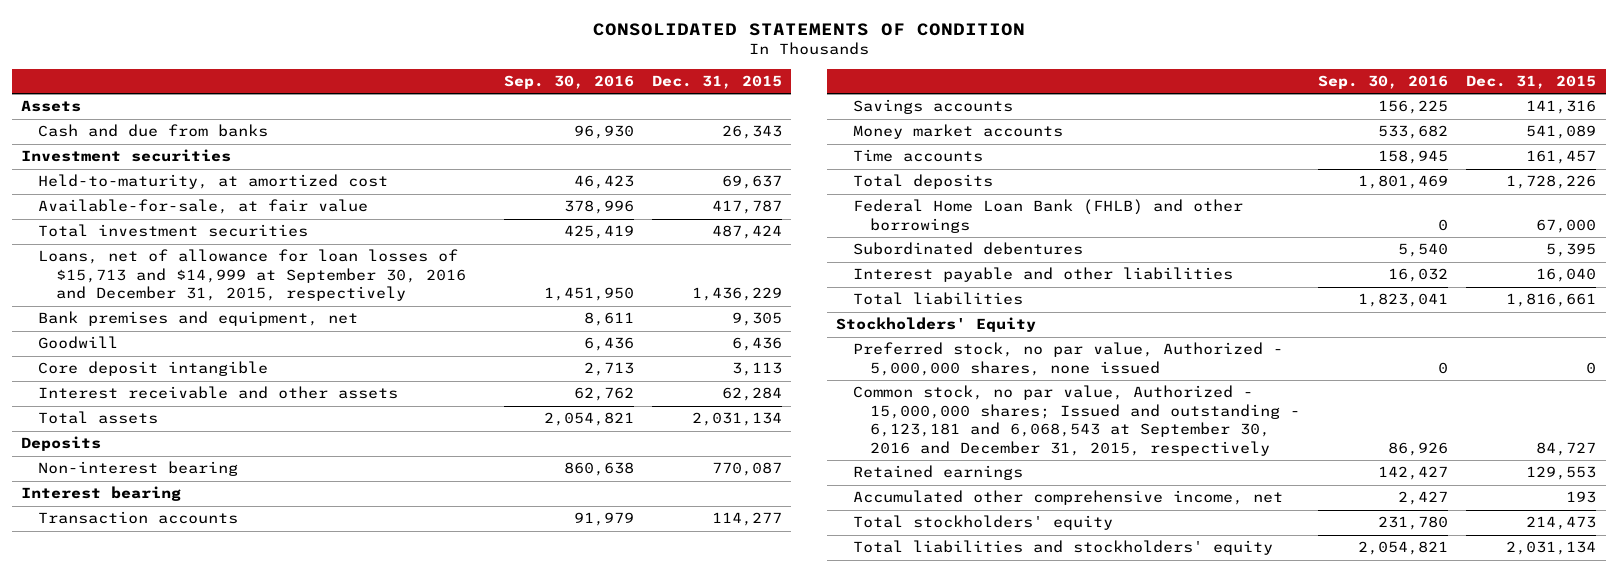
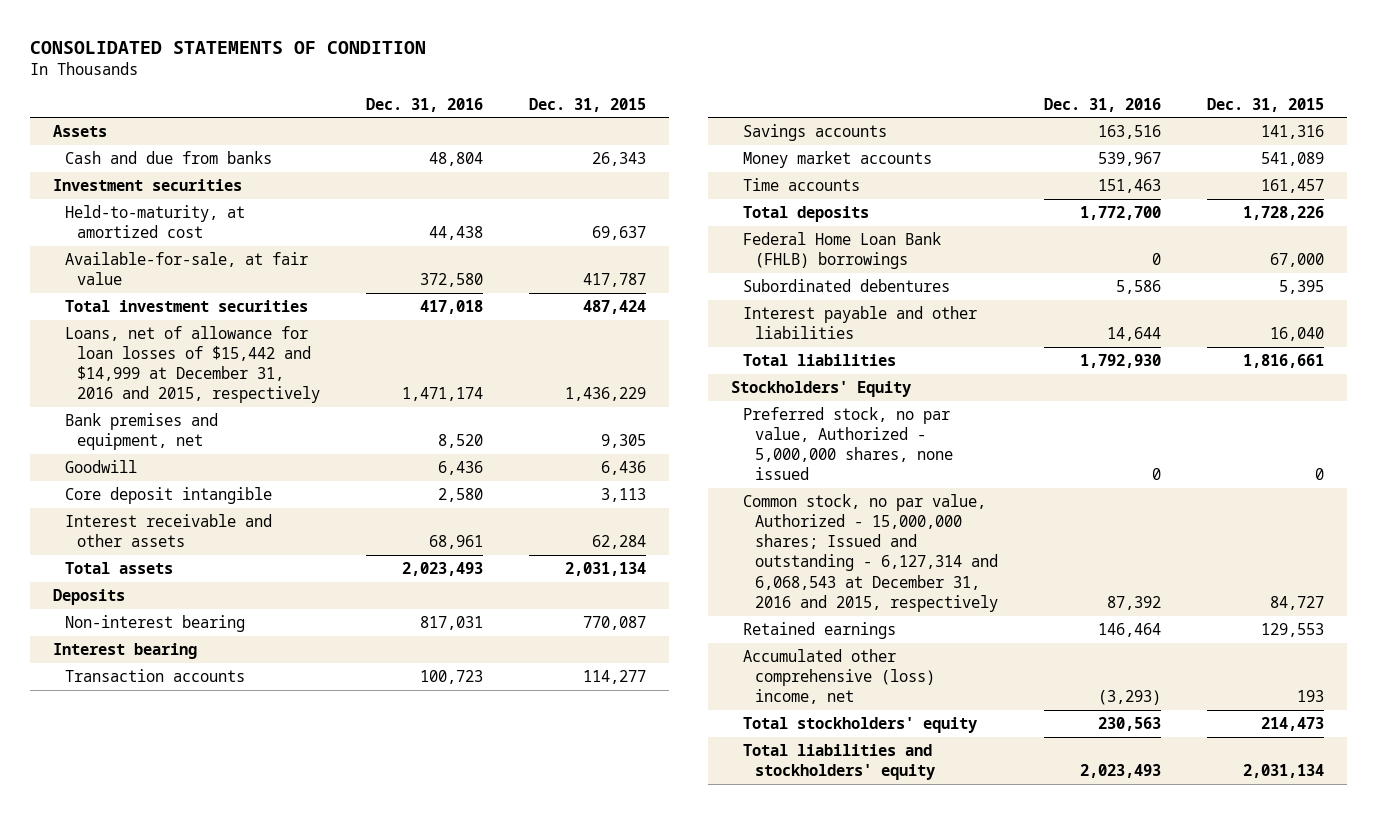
[503,74,634,89] Sep. 30, 2016 -> none
none -> [366,97,484,112] Dec. 31, 2016
[38,249,466,302] Loans, net of allowance for loan losses of $15,713 and $14,999 at September 30, 2016 and December 31, 2015, respectively -> [65,325,321,404] Loans, net of allowance for loan losses of $15,442 and $14,999 at December 31, 2016 and 2015, respectively
[853,199,1244,233] Federal Home Loan Bank (FHLB) and other borrowings -> [742,231,941,270] Federal Home Loan Bank (FHLB) borrowings
[853,385,1301,457] Common stock, no par value, Authorized - 15,000,000 shares; Issued and outstanding - 6,123,181 and 6,068,543 at September 30, 2016 and December 31, 2015, respectively -> [742,493,998,612] Common stock, no par value, Authorized - 15,000,000 shares; Issued and outstanding - 6,127,314 and 6,068,543 at December 31, 2016 and 2015, respectively
[853,490,1284,506] Accumulated other comprehensive income, net -> [742,648,935,705] Accumulated other comprehensive (loss) income, net

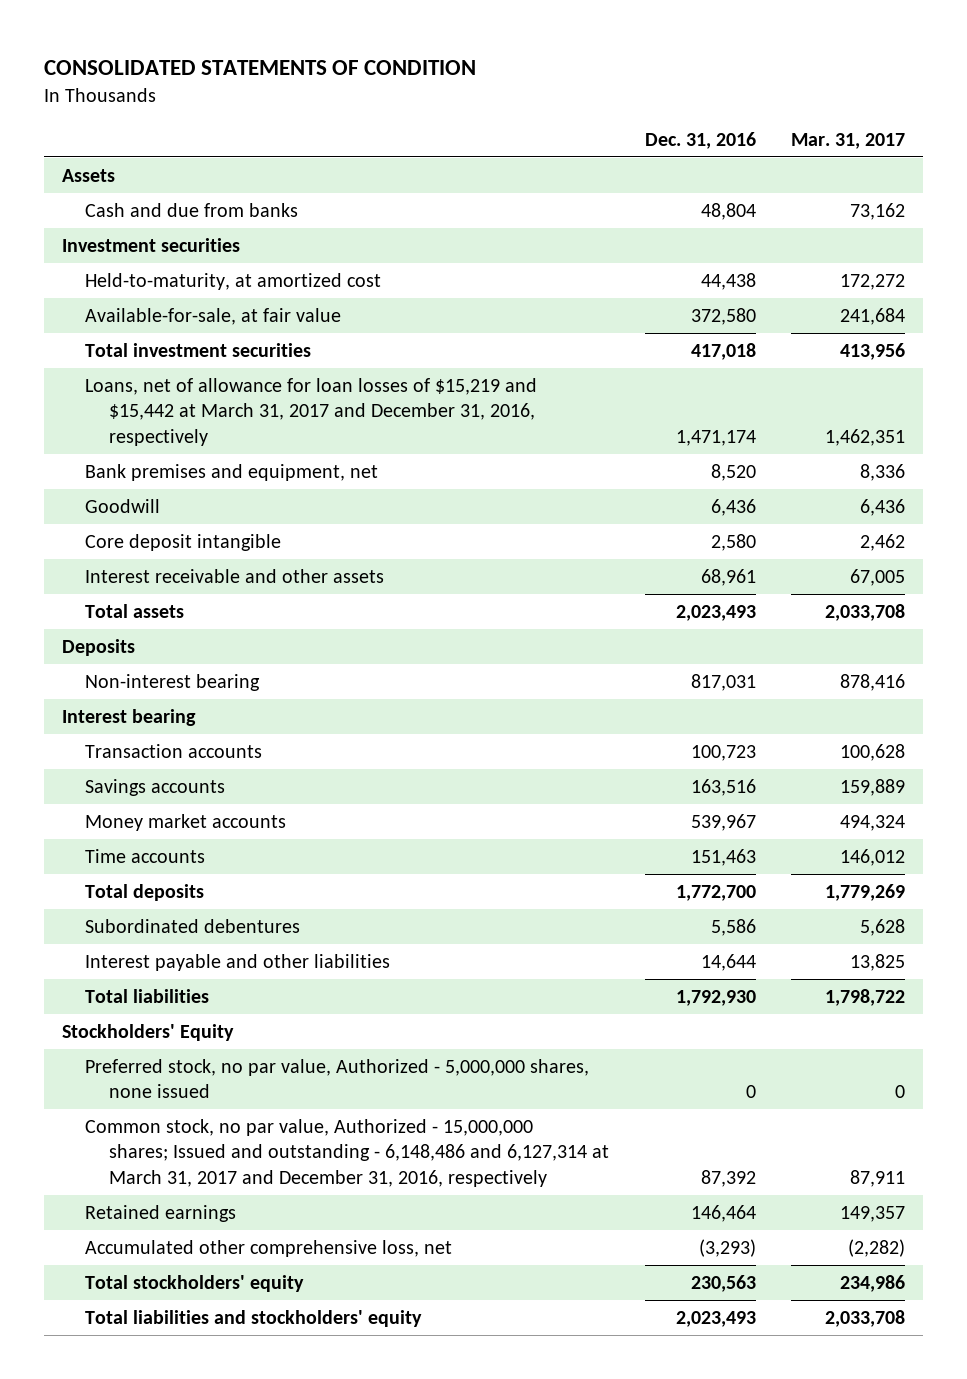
[529,97,647,112] Dec. 31, 2015 -> none
none -> [791,133,906,150] Mar. 31, 2017
[65,325,321,404] Loans, net of allowance for loan losses of $15,442 and $14,999 at December 31, 2016 and 2015, respectively -> [85,377,538,446] Loans, net of allowance for loan losses of $15,219 and $15,442 at March 31, 2017 and December 31, 2016, respectively
[742,231,941,270] Federal Home Loan Bank (FHLB) borrowings -> none
[742,493,998,612] Common stock, no par value, Authorized - 15,000,000 shares; Issued and outstanding - 6,127,314 and 6,068,543 at December 31, 2016 and 2015, respectively -> [85,1118,609,1187] Common stock, no par value, Authorized - 15,000,000 shares; Issued and outstanding - 6,148,486 and 6,127,314 at March 31, 2017 and December 31, 2016, respectively
[742,648,935,705] Accumulated other comprehensive (loss) income, net -> [85,1239,453,1257] Accumulated other comprehensive loss, net

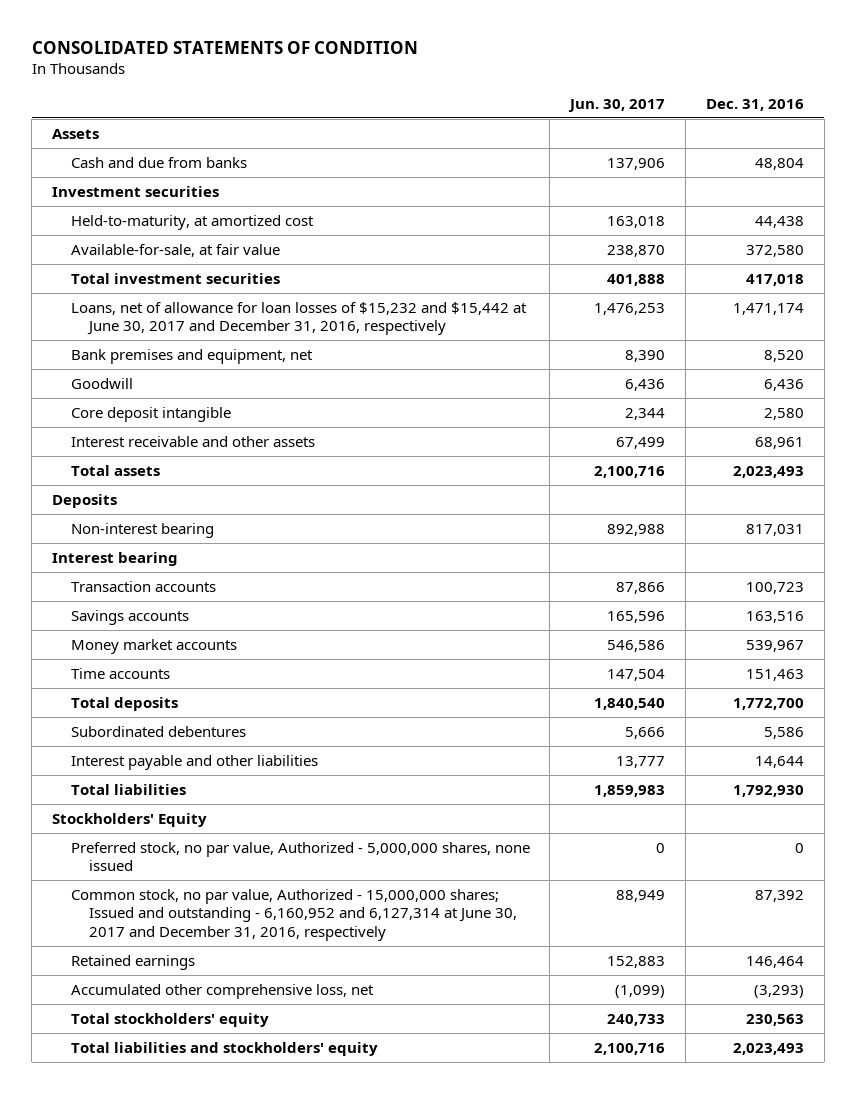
[791,133,906,150] Mar. 31, 2017 -> none
none -> [568,98,666,112] Jun. 30, 2017
[85,377,538,446] Loans, net of allowance for loan losses of $15,219 and $15,442 at March 31, 2017 and December 31, 2016, respectively -> [70,301,527,336] Loans, net of allowance for loan losses of $15,232 and $15,442 at June 30, 2017 and December 31, 2016, respectively
[85,1118,609,1187] Common stock, no par value, Authorized - 15,000,000 shares; Issued and outstanding - 6,148,486 and 6,127,314 at March 31, 2017 and December 31, 2016, respectively -> [70,888,518,942] Common stock, no par value, Authorized - 15,000,000 shares; Issued and outstanding - 6,160,952 and 6,127,314 at June 30, 2017 and December 31, 2016, respectively

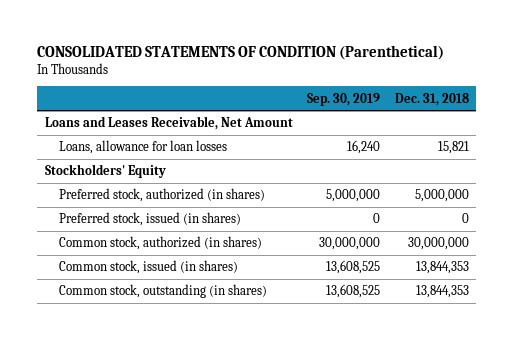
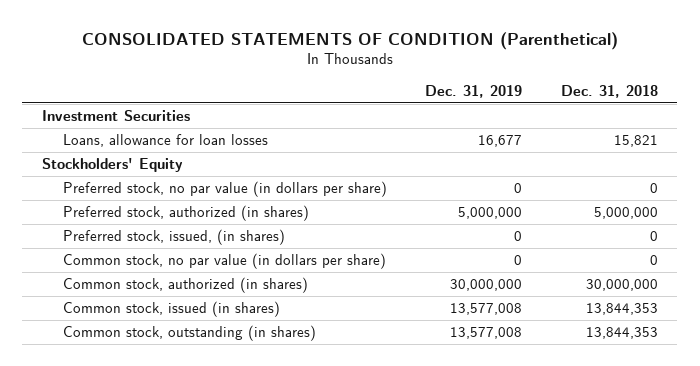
[307,92,381,106] Sep. 30, 2019 -> none
none -> [425,84,523,98] Dec. 31, 2019
[44,116,293,131] Loans and Leases Receivable, Net Amount -> none
none -> [41,110,190,122] Investment Securities
none -> [62,181,387,198] Preferred stock, no par value (in dollars per share)
[59,212,242,227] Preferred stock, issued (in shares) -> [62,229,285,246] Preferred stock, issued, (in shares)
none -> [62,253,386,270] Common stock, no par value (in dollars per share)

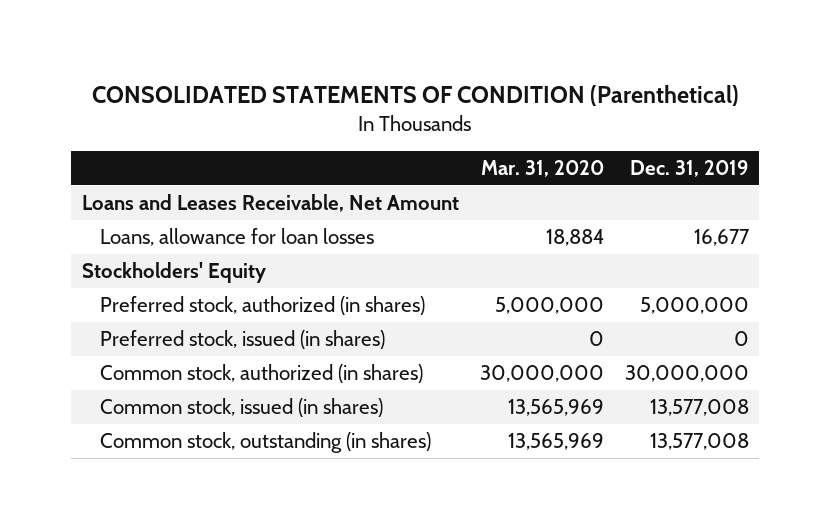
[560,84,658,98] Dec. 31, 2018 -> none
none -> [480,160,604,178] Mar. 31, 2020
[41,110,190,122] Investment Securities -> none
none -> [81,193,459,212] Loans and Leases Receivable, Net Amount
[62,181,387,198] Preferred stock, no par value (in dollars per share) -> none
[62,253,386,270] Common stock, no par value (in dollars per share) -> none
[62,229,285,246] Preferred stock, issued, (in shares) -> [99,329,385,349] Preferred stock, issued (in shares)

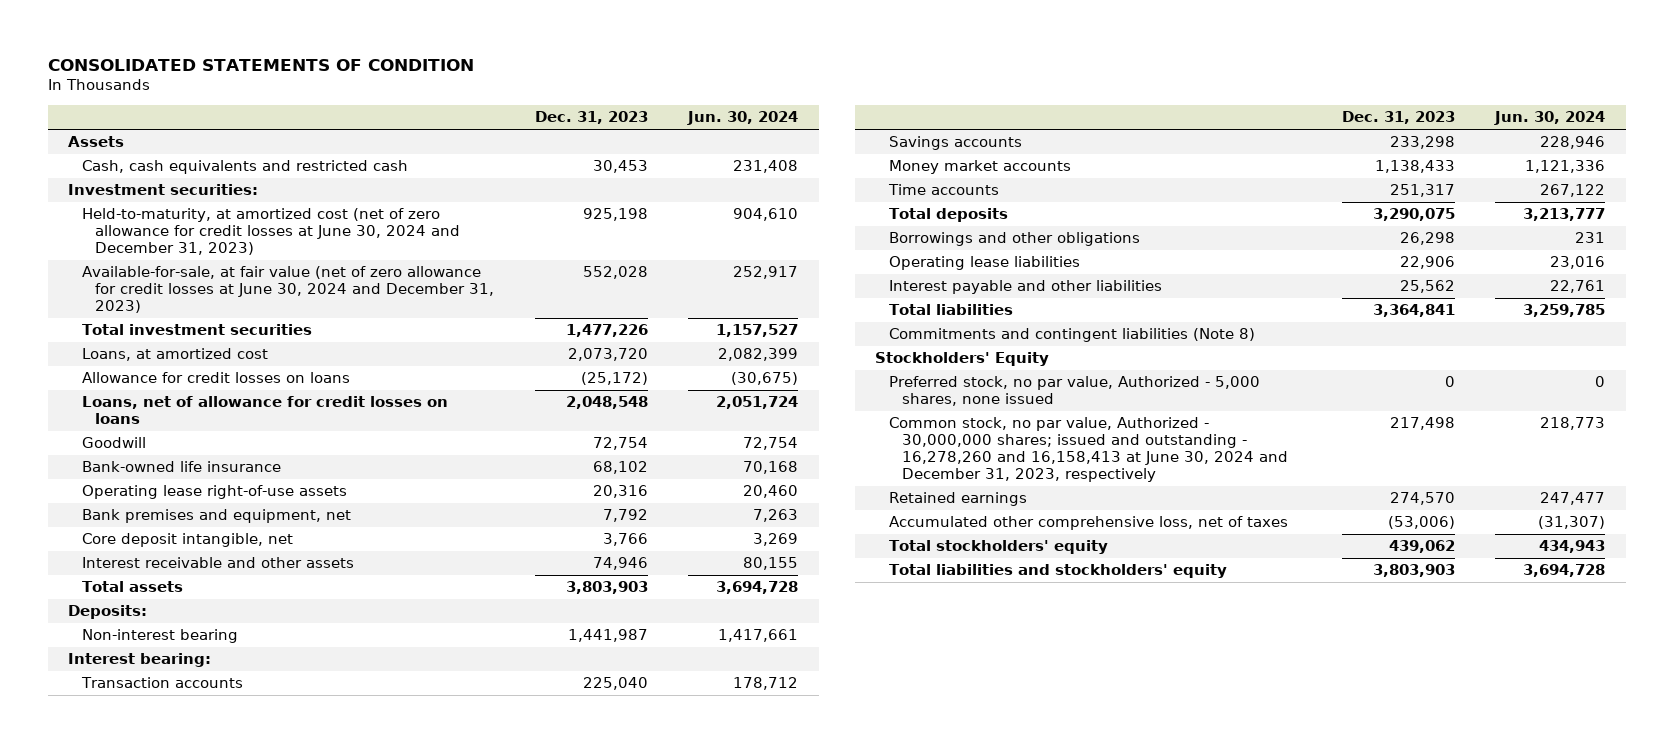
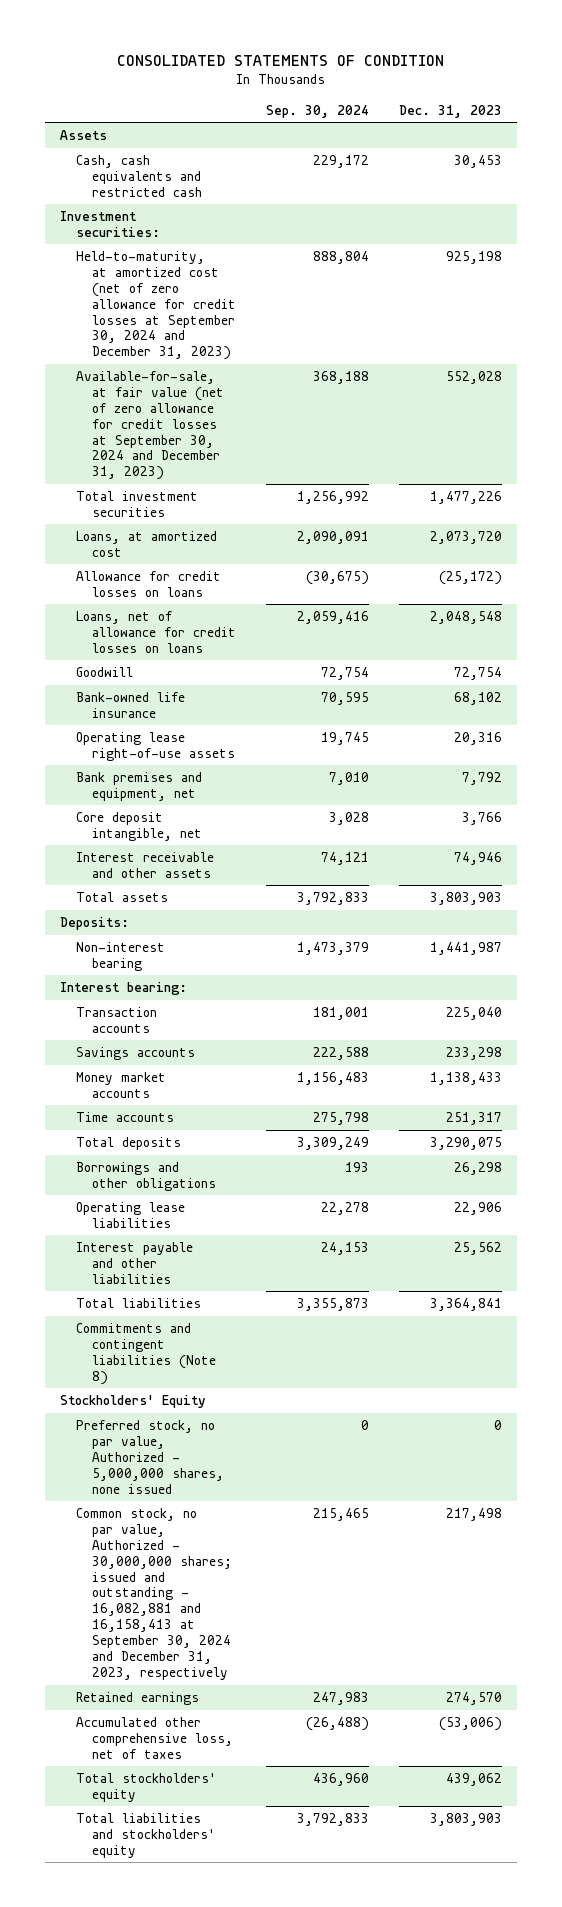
[687,111,799,126] Jun. 30, 2024 -> none
none -> [266,104,370,118] Sep. 30, 2024
[81,208,461,255] Held-to-maturity, at amortized cost (net of zero allowance for credit losses at June 30, 2024 and December 31, 2023) -> [76,250,237,361] Held-to-maturity, at amortized cost (net of zero allowance for credit losses at September 30, 2024 and December 31, 2023)
[81,266,495,313] Available-for-sale, at fair value (net of zero allowance for credit losses at June 30, 2024 and December 31, 2023) -> [76,370,225,481] Available-for-sale, at fair value (net of zero allowance for credit losses at September 30, 2024 and December 31, 2023)
[888,376,1260,407] Preferred stock, no par value, Authorized - 5,000 shares, none issued -> [76,1419,225,1494] Preferred stock, no par value, Authorized - 5,000,000 shares, none issued
[888,417,1289,482] Common stock, no par value, Authorized - 30,000,000 shares; issued and outstanding - 16,278,260 and 16,158,413 at June 30, 2024 and December 31, 2023, respectively -> [76,1507,233,1680] Common stock, no par value, Authorized - 30,000,000 shares; issued and outstanding - 16,082,881 and 16,158,413 at September 30, 2024 and December 31, 2023, respectively

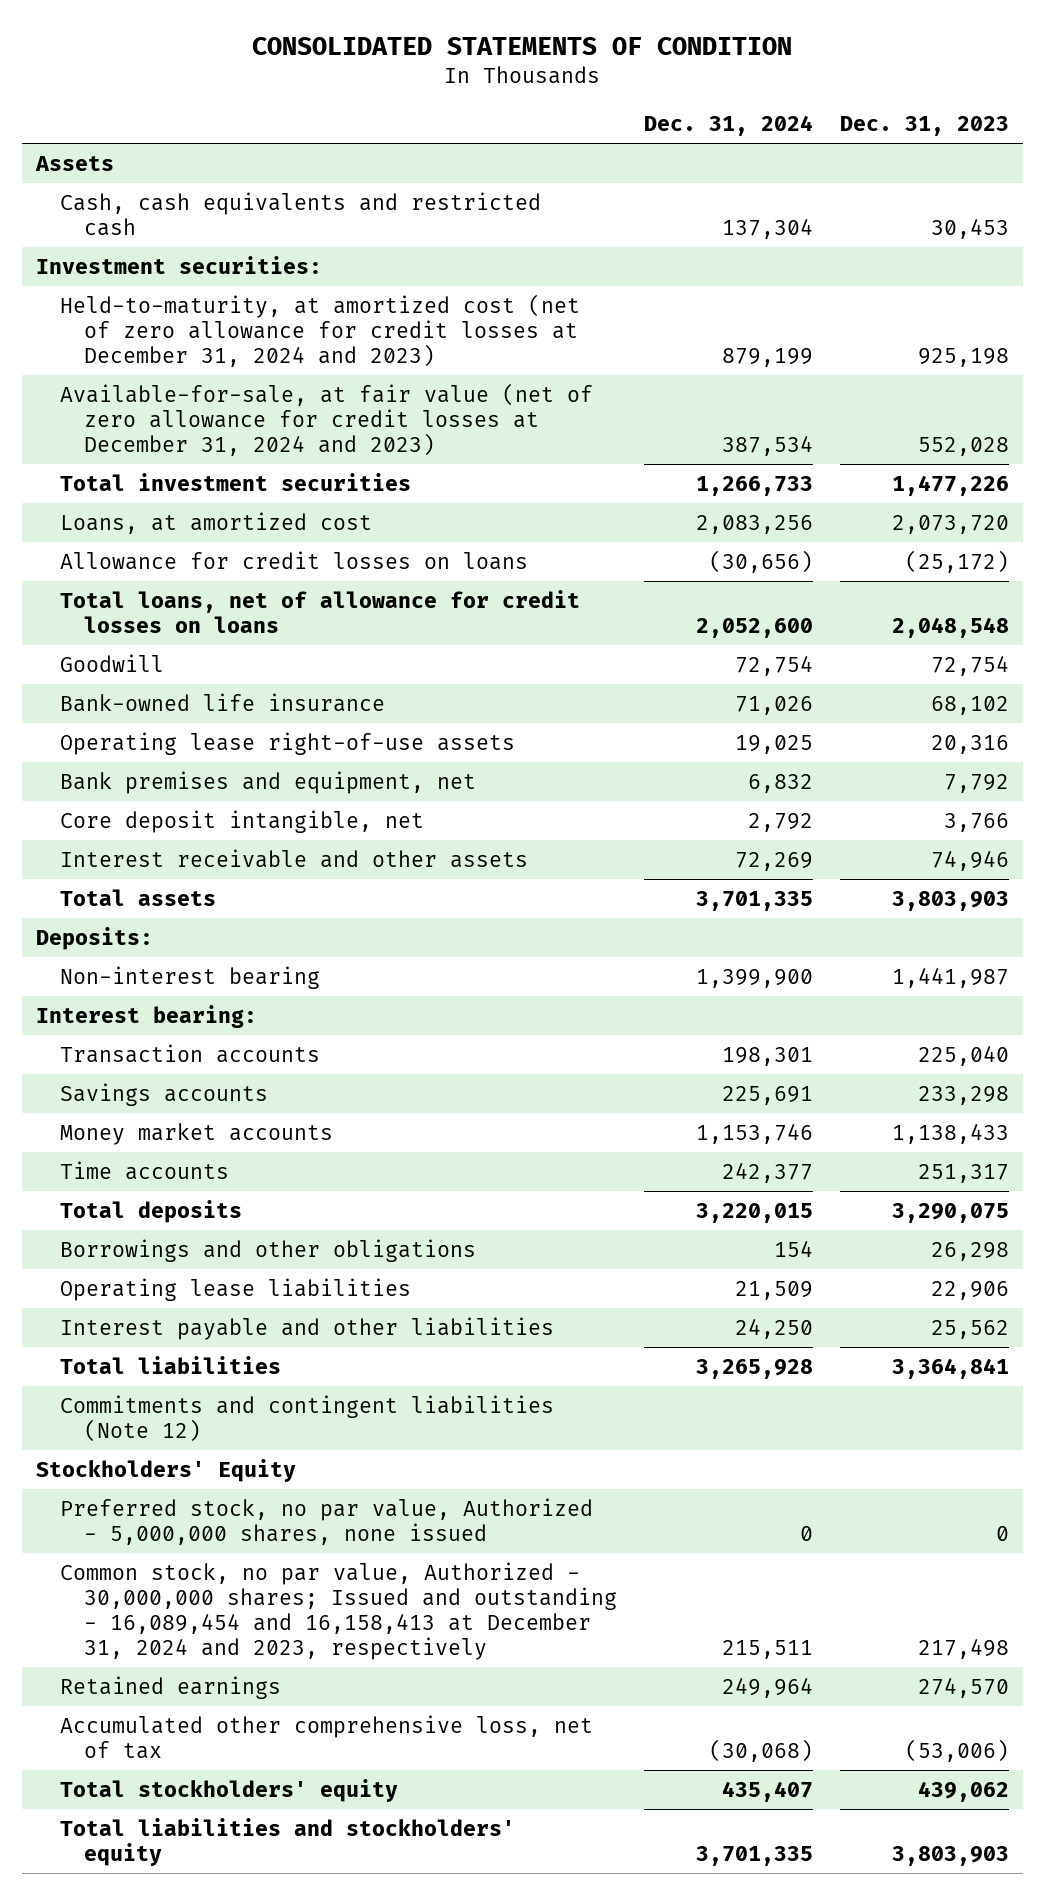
[266,104,370,118] Sep. 30, 2024 -> none
none -> [644,115,814,137] Dec. 31, 2024
[76,250,237,361] Held-to-maturity, at amortized cost (net of zero allowance for credit losses at September 30, 2024 and December 31, 2023) -> [59,293,580,367] Held-to-maturity, at amortized cost (net of zero allowance for credit losses at December 31, 2024 and 2023)
[76,370,225,481] Available-for-sale, at fair value (net of zero allowance for credit losses at September 30, 2024 and December 31, 2023) -> [59,382,593,456] Available-for-sale, at fair value (net of zero allowance for credit losses at December 31, 2024 and 2023)
[76,610,237,653] Loans, net of allowance for credit losses on loans -> [59,589,580,633] Total loans, net of allowance for credit losses on loans
[76,1322,217,1385] Commitments and contingent liabilities (Note 8) -> [59,1394,554,1442] Commitments and contingent liabilities (Note 12)
[76,1507,233,1680] Common stock, no par value, Authorized - 30,000,000 shares; issued and outstanding - 16,082,881 and 16,158,413 at September 30, 2024 and December 31, 2023, respectively -> [59,1561,617,1660] Common stock, no par value, Authorized - 30,000,000 shares; Issued and outstanding - 16,089,454 and 16,158,413 at December 31, 2024 and 2023, respectively
[76,1716,234,1759] Accumulated other comprehensive loss, net of taxes -> [59,1714,593,1759] Accumulated other comprehensive loss, net of tax

